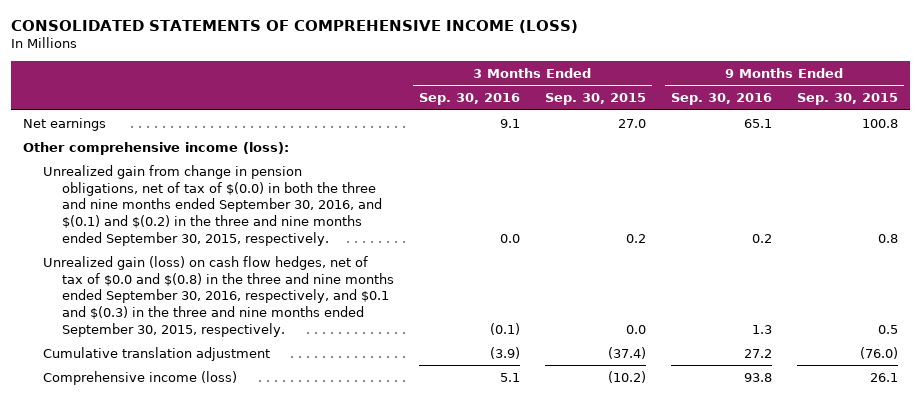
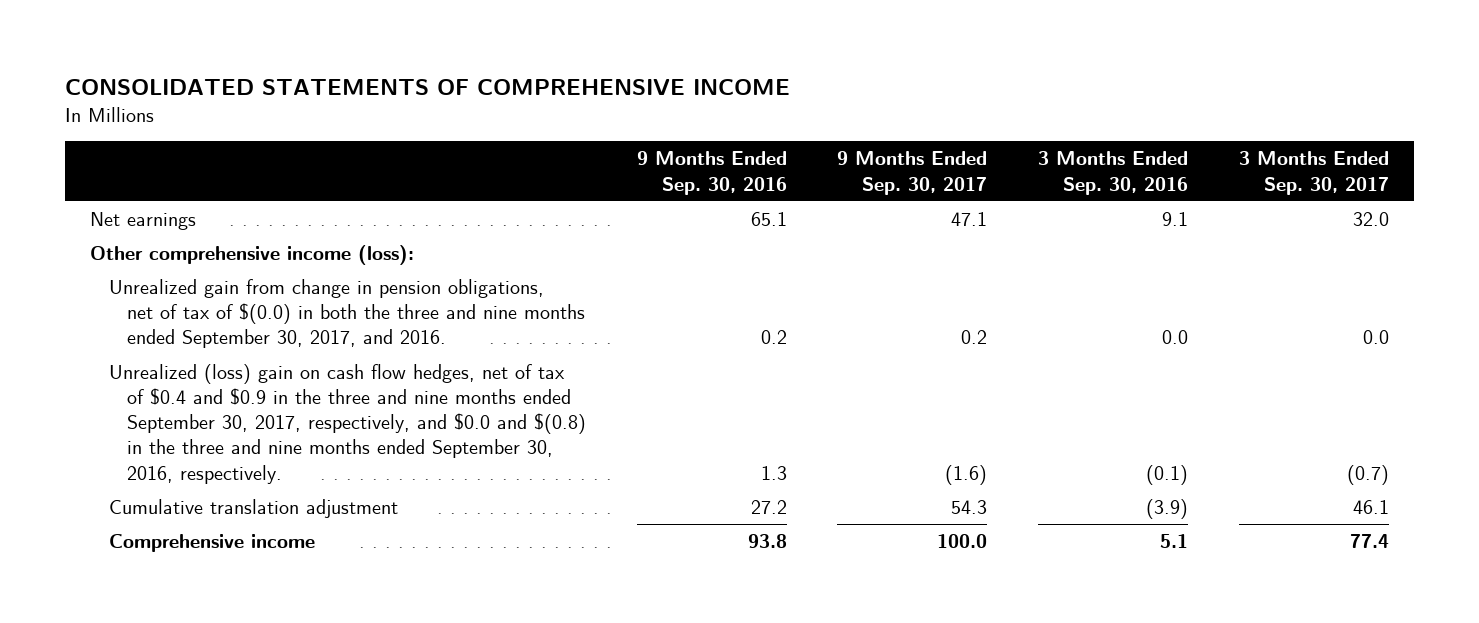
[10,19,578,33] CONSOLIDATED STATEMENTS OF COMPREHENSIVE INCOME (LOSS) -> [64,79,790,96] CONSOLIDATED STATEMENTS OF COMPREHENSIVE INCOME
[544,93,646,106] Sep. 30, 2015 -> none
[796,93,898,106] Sep. 30, 2015 -> none
none -> [837,151,988,195] 9 Months Ended Sep. 30, 2017
none -> [1238,151,1389,195] 3 Months Ended Sep. 30, 2017
[42,164,382,246] Unrealized gain from change in pension obligations, net of tax of $(0.0) in both the three and nine months ended September 30, 2016, and $(0.1) and $(0.2) in the three and nine months ended September 30, 2015, respectively. -> [108,279,586,349] Unrealized gain from change in pension obligations, net of tax of $(0.0) in both the three and nine months ended September 30, 2017, and 2016.
[42,255,394,337] Unrealized gain (loss) on cash flow hedges, net of tax of $0.0 and $(0.8) in the three and nine months ended September 30, 2016, respectively, and $0.1 and $(0.3) in the three and nine months ended September 30, 2015, respectively. -> [108,364,587,484] Unrealized (loss) gain on cash flow hedges, net of tax of $0.4 and $0.9 in the three and nine months ended September 30, 2017, respectively, and $0.0 and $(0.8) in the three and nine months ended September 30, 2016, respectively.
[42,370,237,385] Comprehensive income (loss) -> [108,534,315,553] Comprehensive income

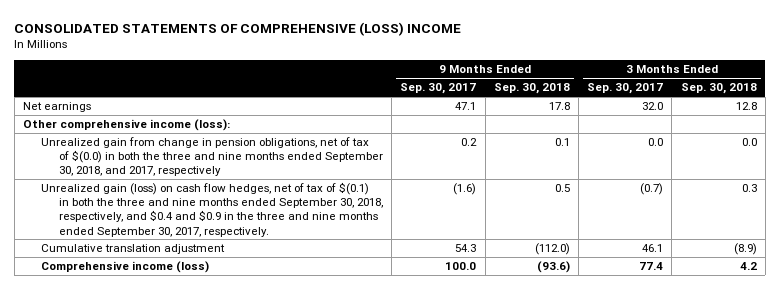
[64,79,790,96] CONSOLIDATED STATEMENTS OF COMPREHENSIVE INCOME -> [14,21,462,36] CONSOLIDATED STATEMENTS OF COMPREHENSIVE (LOSS) INCOME
[636,151,787,195] 9 Months Ended Sep. 30, 2016 -> none
[1038,151,1189,195] 3 Months Ended Sep. 30, 2016 -> none
none -> [493,83,570,95] Sep. 30, 2018
none -> [680,83,757,95] Sep. 30, 2018
[108,279,586,349] Unrealized gain from change in pension obligations, net of tax of $(0.0) in both the three and nine months ended September 30, 2017, and 2016. -> [41,137,384,177] Unrealized gain from change in pension obligations, net of tax of $(0.0) in both the three and nine months ended September 30, 2018, and 2017, respectively
[108,364,587,484] Unrealized (loss) gain on cash flow hedges, net of tax of $0.4 and $0.9 in the three and nine months ended September 30, 2017, respectively, and $0.0 and $(0.8) in the three and nine months ended September 30, 2016, respectively. -> [41,182,384,237] Unrealized gain (loss) on cash flow hedges, net of tax of $(0.1) in both the three and nine months ended September 30, 2018, respectively, and $0.4 and $0.9 in the three and nine months ended September 30, 2017, respectively.
[108,534,315,553] Comprehensive income -> [41,261,210,274] Comprehensive income (loss)

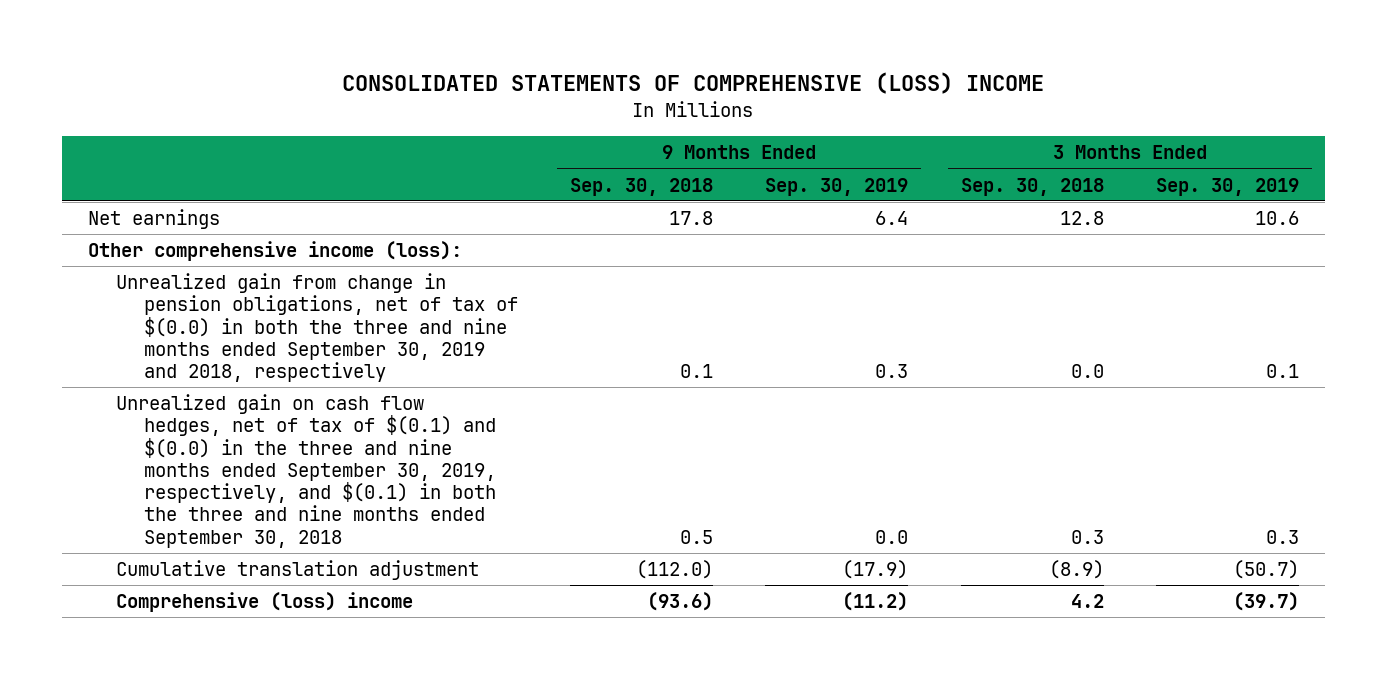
[400,83,477,95] Sep. 30, 2017 -> none
[587,83,664,95] Sep. 30, 2017 -> none
none -> [765,177,909,196] Sep. 30, 2019
none -> [1155,177,1299,196] Sep. 30, 2019
[41,137,384,177] Unrealized gain from change in pension obligations, net of tax of $(0.0) in both the three and nine months ended September 30, 2018, and 2017, respectively -> [115,273,518,383] Unrealized gain from change in pension obligations, net of tax of $(0.0) in both the three and nine months ended September 30, 2019 and 2018, respectively
[41,182,384,237] Unrealized gain (loss) on cash flow hedges, net of tax of $(0.1) in both the three and nine months ended September 30, 2018, respectively, and $0.4 and $0.9 in the three and nine months ended September 30, 2017, respectively. -> [115,394,496,548] Unrealized gain on cash flow hedges, net of tax of $(0.1) and $(0.0) in the three and nine months ended September 30, 2019, respectively, and $(0.1) in both the three and nine months ended September 30, 2018
[41,261,210,274] Comprehensive income (loss) -> [115,592,413,613] Comprehensive (loss) income

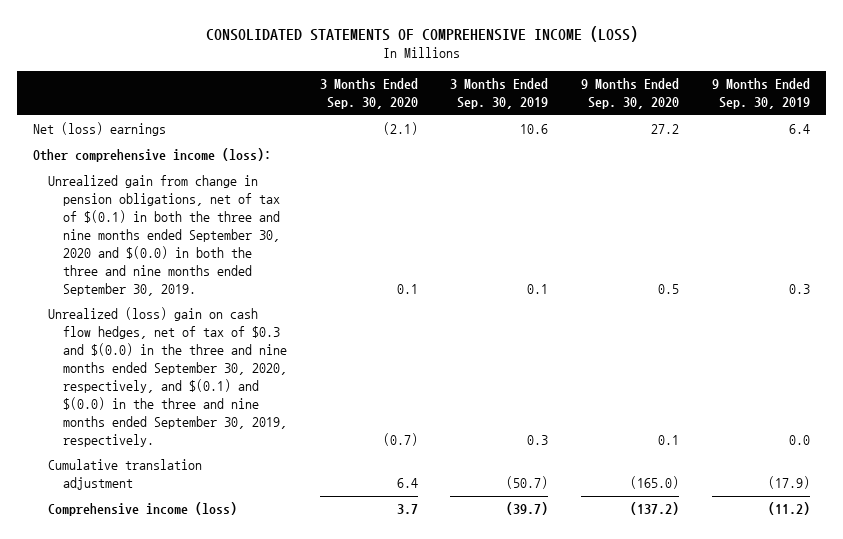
[342,72,1045,95] CONSOLIDATED STATEMENTS OF COMPREHENSIVE (LOSS) INCOME -> [205,25,638,42] CONSOLIDATED STATEMENTS OF COMPREHENSIVE INCOME (LOSS)
[570,177,714,196] Sep. 30, 2018 -> none
[960,177,1104,196] Sep. 30, 2018 -> none
none -> [319,78,418,110] 3 Months Ended Sep. 30, 2020
none -> [581,78,680,110] 9 Months Ended Sep. 30, 2020
[87,209,220,230] Net earnings -> [33,122,167,137] Net (loss) earnings
[115,273,518,383] Unrealized gain from change in pension obligations, net of tax of $(0.0) in both the three and nine months ended September 30, 2019 and 2018, respectively -> [48,175,280,296] Unrealized gain from change in pension obligations, net of tax of $(0.1) in both the three and nine months ended September 30, 2020 and $(0.0) in both the three and nine months ended September 30, 2019.
[115,394,496,548] Unrealized gain on cash flow hedges, net of tax of $(0.1) and $(0.0) in the three and nine months ended September 30, 2019, respectively, and $(0.1) in both the three and nine months ended September 30, 2018 -> [48,307,287,447] Unrealized (loss) gain on cash flow hedges, net of tax of $0.3 and $(0.0) in the three and nine months ended September 30, 2020, respectively, and $(0.1) and $(0.0) in the three and nine months ended September 30, 2019, respectively.
[115,592,413,613] Comprehensive (loss) income -> [48,502,238,517] Comprehensive income (loss)

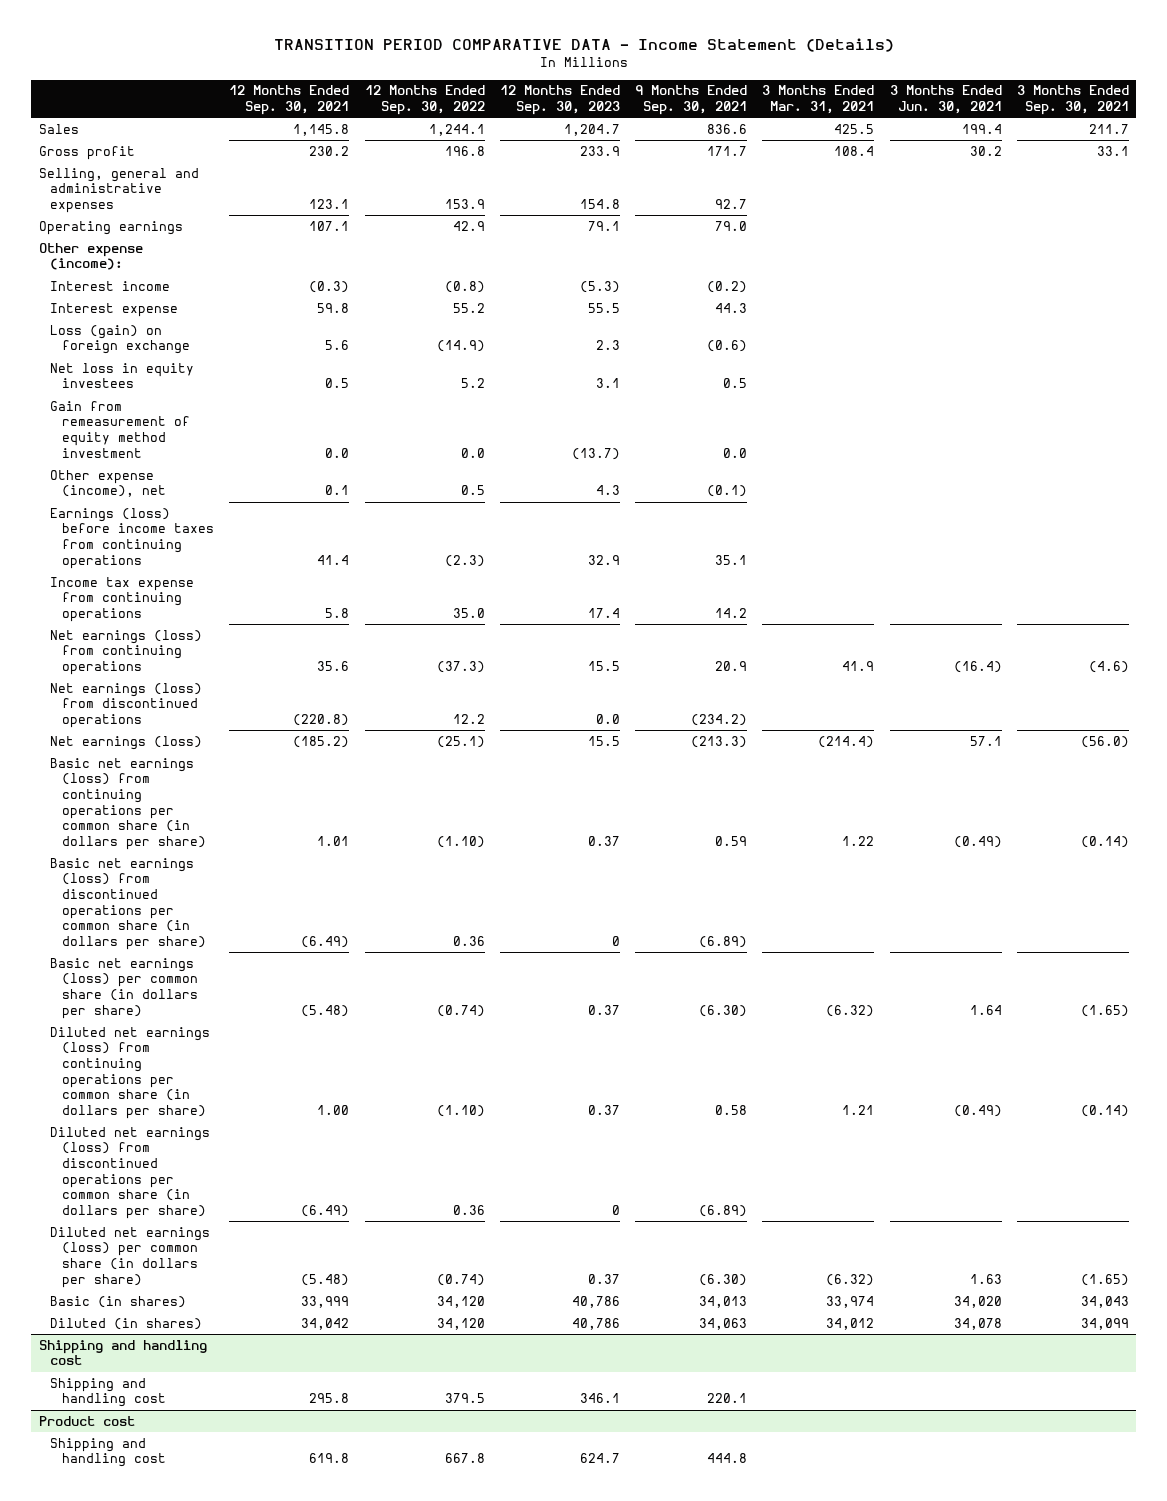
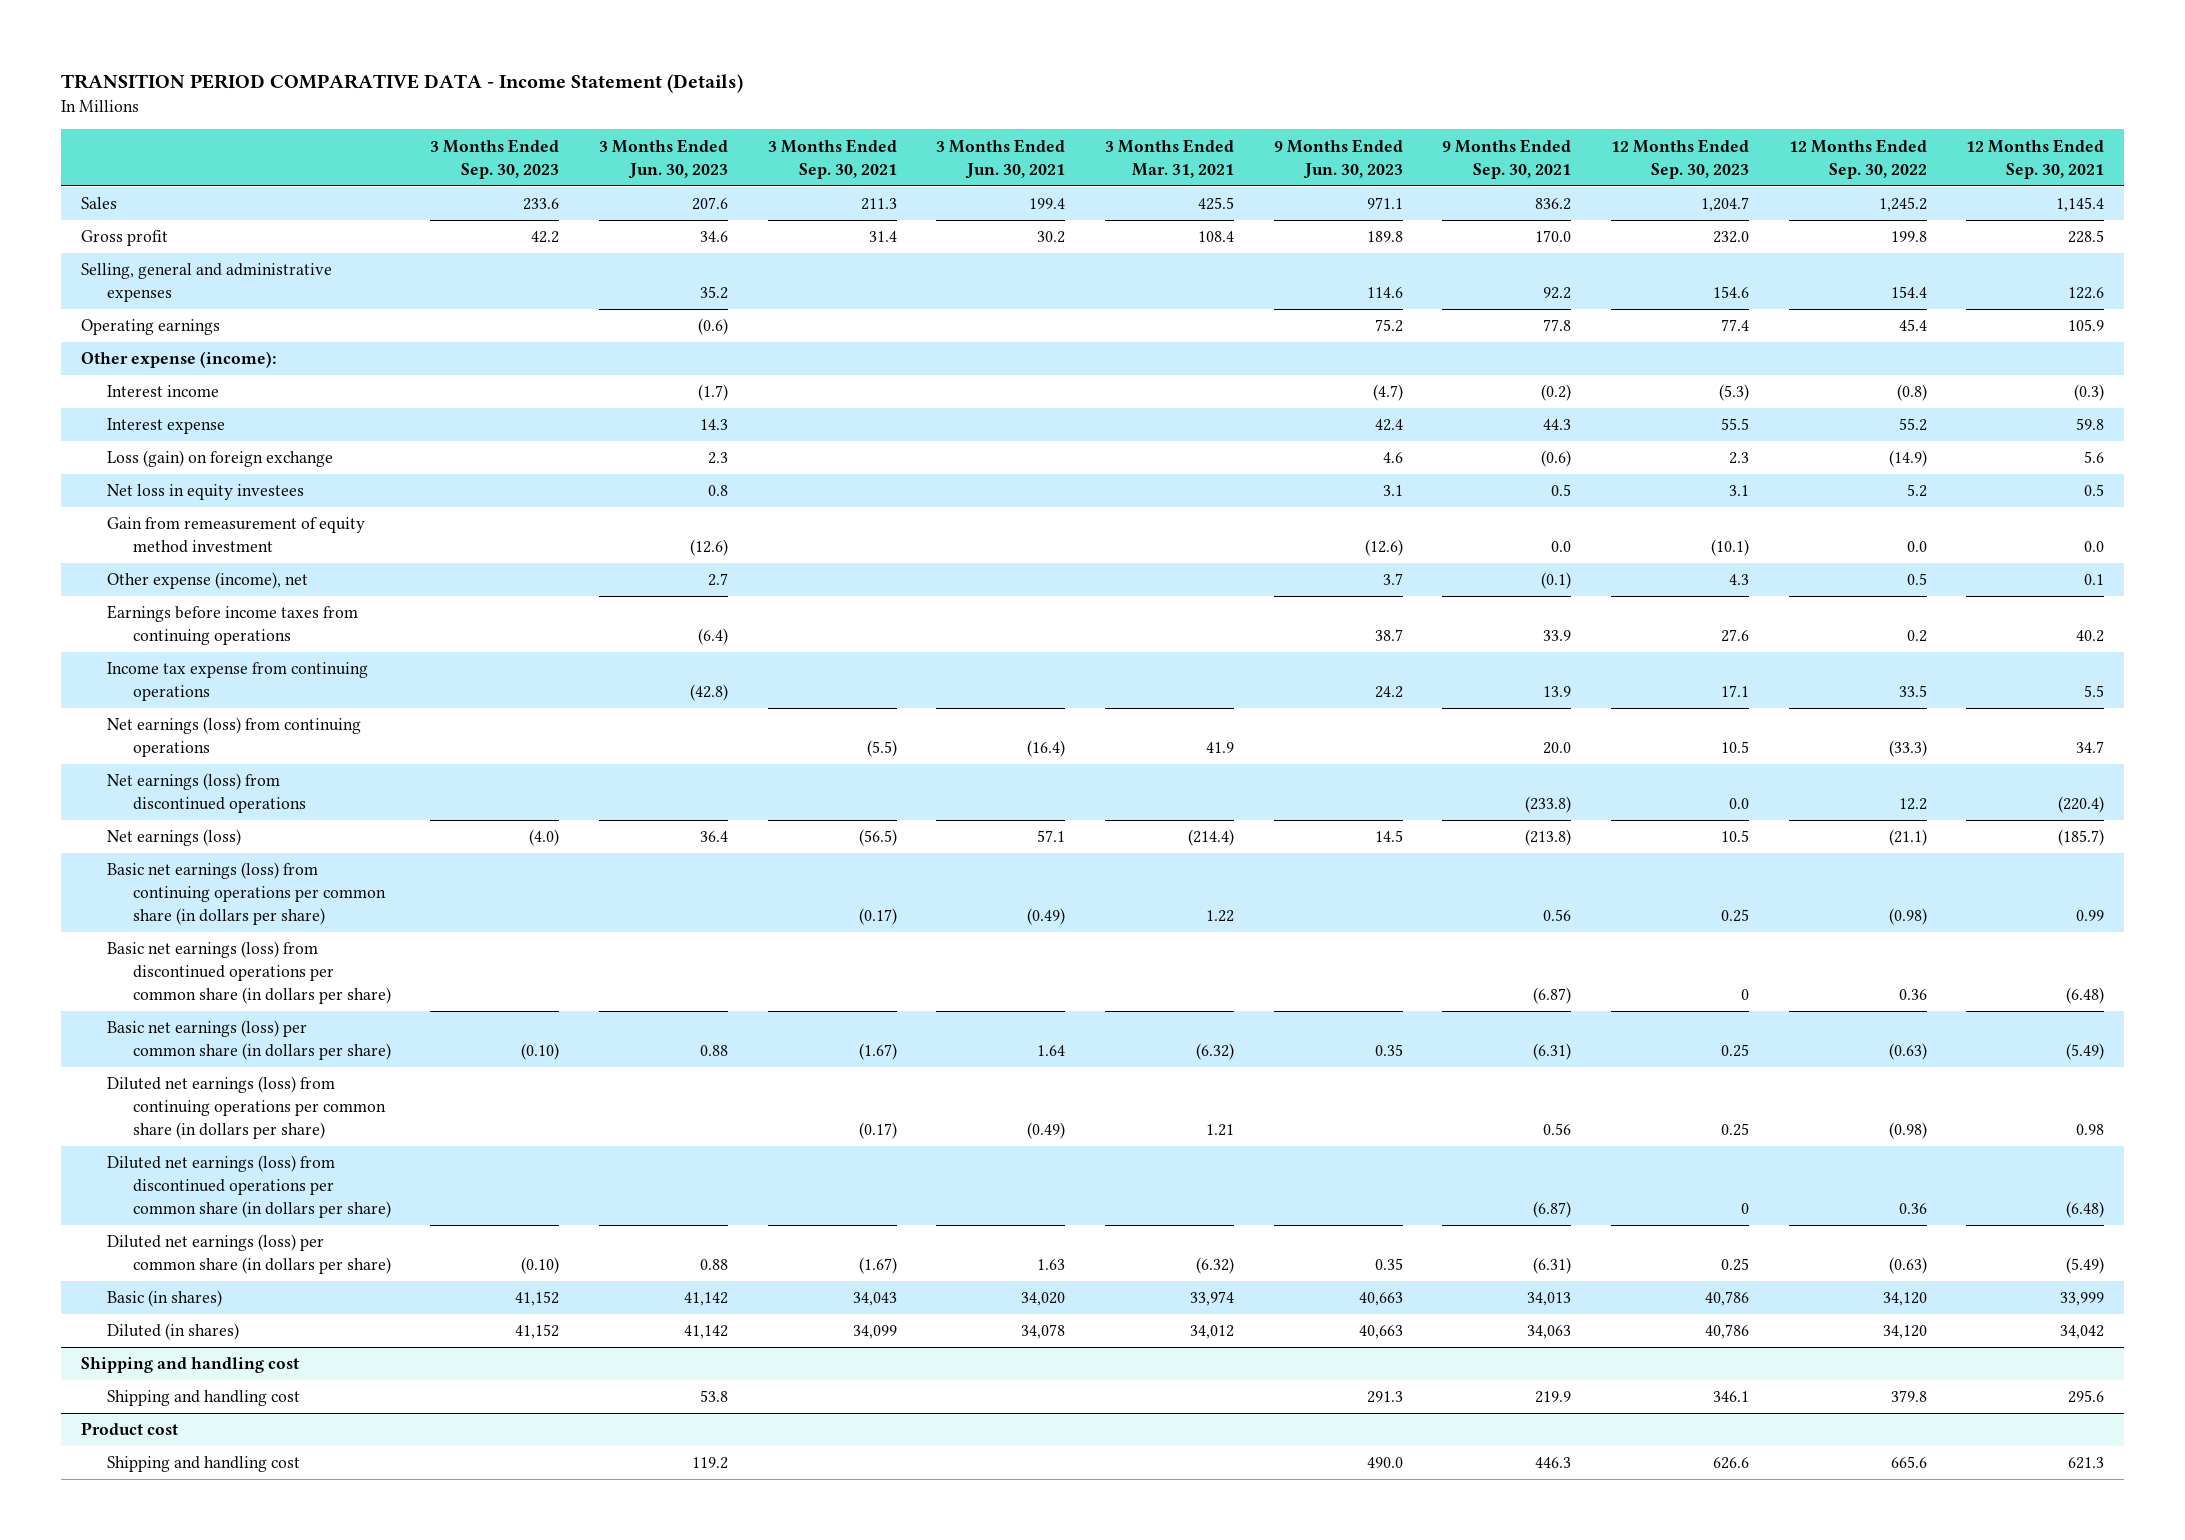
none -> [430,138,560,179] 3 Months Ended Sep. 30, 2023
none -> [599,138,729,179] 3 Months Ended Jun. 30, 2023
none -> [1273,138,1403,179] 9 Months Ended Jun. 30, 2023
[293,123,350,136] 1,145.8 -> [2056,197,2105,213] 1,145.4
[428,123,485,136] 1,244.1 -> [1878,197,1927,213] 1,245.2
[707,123,748,134] 836.6 -> [1535,198,1572,211] 836.2
[1088,123,1129,134] 211.7 -> [860,198,897,211] 211.3
[309,145,350,156] 230.2 -> [2068,230,2105,244] 228.5
[444,145,485,156] 196.8 -> [1890,231,1927,243] 199.8
[579,145,620,156] 233.9 -> [1713,231,1750,244] 232.0
[707,145,748,156] 171.7 -> [1535,230,1572,243] 170.0
[1096,145,1129,156] 33.1 -> [868,231,897,243] 31.4
[309,198,350,209] 123.1 -> [2068,287,2105,300] 122.6
[444,198,485,209] 153.9 -> [1890,286,1927,299] 154.4
[579,198,620,209] 154.8 -> [1713,286,1750,299] 154.6
[715,198,748,209] 92.7 -> [1543,287,1572,300] 92.2
[309,220,350,231] 107.1 -> [2068,319,2105,332] 105.9
[452,220,485,231] 42.9 -> [1898,319,1927,332] 45.4
[587,220,620,231] 79.1 -> [1721,319,1750,332] 77.4
[715,220,748,231] 79.0 -> [1543,319,1572,332] 77.8
[571,447,620,460] (13.7) -> [1711,539,1750,557] (10.1)
[50,507,215,569] Earnings (loss) before income taxes from continuing operations -> [106,605,358,646] Earnings before income taxes from continuing operations
[317,554,350,565] 41.4 -> [2076,630,2105,643] 40.2
[444,554,485,567] (2.3) -> [1906,630,1927,643] 0.2
[587,554,620,565] 32.9 -> [1721,629,1750,643] 27.6
[715,554,748,565] 35.1 -> [1543,630,1572,642] 33.9
[325,607,350,618] 5.8 -> [2084,685,2105,698] 5.5
[452,607,485,618] 35.0 -> [1898,685,1927,698] 33.5
[587,607,620,618] 17.4 -> [1721,685,1750,698] 17.1
[715,607,748,618] 14.2 -> [1543,686,1572,698] 13.9
[317,660,350,671] 35.6 -> [2076,741,2105,754] 34.7
[436,660,485,673] (37.3) -> [1888,740,1927,758] (33.3)
[587,660,620,671] 15.5 -> [1721,741,1750,754] 10.5
[715,660,748,671] 20.9 -> [1543,742,1572,755] 20.0
[1088,660,1129,673] (4.6) -> [866,740,897,758] (5.5)
[293,713,350,726] (220.8) -> [2058,796,2105,814] (220.4)
[691,713,748,726] (234.2) -> [1525,796,1572,814] (233.8)
[293,735,350,748] (185.2) -> [2058,829,2105,847] (185.7)
[436,735,485,748] (25.1) -> [1888,829,1927,847] (21.1)
[587,735,620,746] 15.5 -> [1721,830,1750,843] 10.5
[691,735,748,748] (213.3) -> [1525,829,1572,847] (213.8)
[1080,735,1129,748] (56.0) -> [858,829,897,847] (56.5)
[317,835,350,846] 1.01 -> [2076,909,2105,921] 0.99
[436,835,485,848] (1.10) -> [1888,907,1927,925] (0.98)
[587,835,620,846] 0.37 -> [1721,908,1750,922] 0.25
[715,835,748,846] 0.59 -> [1543,908,1572,921] 0.56
[1080,835,1129,848] (0.14) -> [858,907,897,925] (0.17)
[301,935,350,948] (6.49) -> [2066,986,2105,1004] (6.48)
[699,935,748,948] (6.89) -> [1533,986,1572,1004] (6.87)
[301,1004,350,1017] (5.48) -> [2066,1043,2105,1061] (5.49)
[436,1004,485,1017] (0.74) -> [1888,1043,1927,1061] (0.63)
[587,1004,620,1015] 0.37 -> [1721,1044,1750,1058] 0.25
[699,1004,748,1017] (6.30) -> [1533,1043,1572,1061] (6.31)
[1080,1004,1129,1017] (1.65) -> [858,1043,897,1061] (1.67)
[317,1104,350,1115] 1.00 -> [2076,1123,2105,1135] 0.98
[436,1104,485,1117] (1.10) -> [1888,1121,1927,1139] (0.98)
[587,1104,620,1115] 0.37 -> [1721,1122,1750,1136] 0.25
[715,1104,748,1115] 0.58 -> [1543,1122,1572,1135] 0.56
[1080,1104,1129,1117] (0.14) -> [858,1121,897,1139] (0.17)
[301,1204,350,1217] (6.49) -> [2066,1200,2105,1218] (6.48)
[699,1204,748,1217] (6.89) -> [1533,1200,1572,1218] (6.87)
[301,1273,350,1286] (5.48) -> [2066,1257,2105,1275] (5.49)
[436,1273,485,1286] (0.74) -> [1888,1257,1927,1275] (0.63)
[587,1273,620,1284] 0.37 -> [1721,1258,1750,1272] 0.25
[699,1273,748,1286] (6.30) -> [1533,1257,1572,1275] (6.31)
[1080,1273,1129,1286] (1.65) -> [858,1257,897,1275] (1.67)
[309,1393,350,1404] 295.8 -> [2068,1390,2105,1404] 295.6
[444,1393,485,1404] 379.5 -> [1890,1390,1927,1403] 379.8
[707,1393,748,1404] 220.1 -> [1535,1391,1572,1404] 219.9
[309,1453,350,1464] 619.8 -> [2068,1457,2105,1470] 621.3
[444,1453,485,1464] 667.8 -> [1890,1456,1927,1469] 665.6
[579,1453,620,1464] 624.7 -> [1713,1457,1750,1470] 626.6
[707,1453,748,1464] 444.8 -> [1535,1457,1572,1469] 446.3

